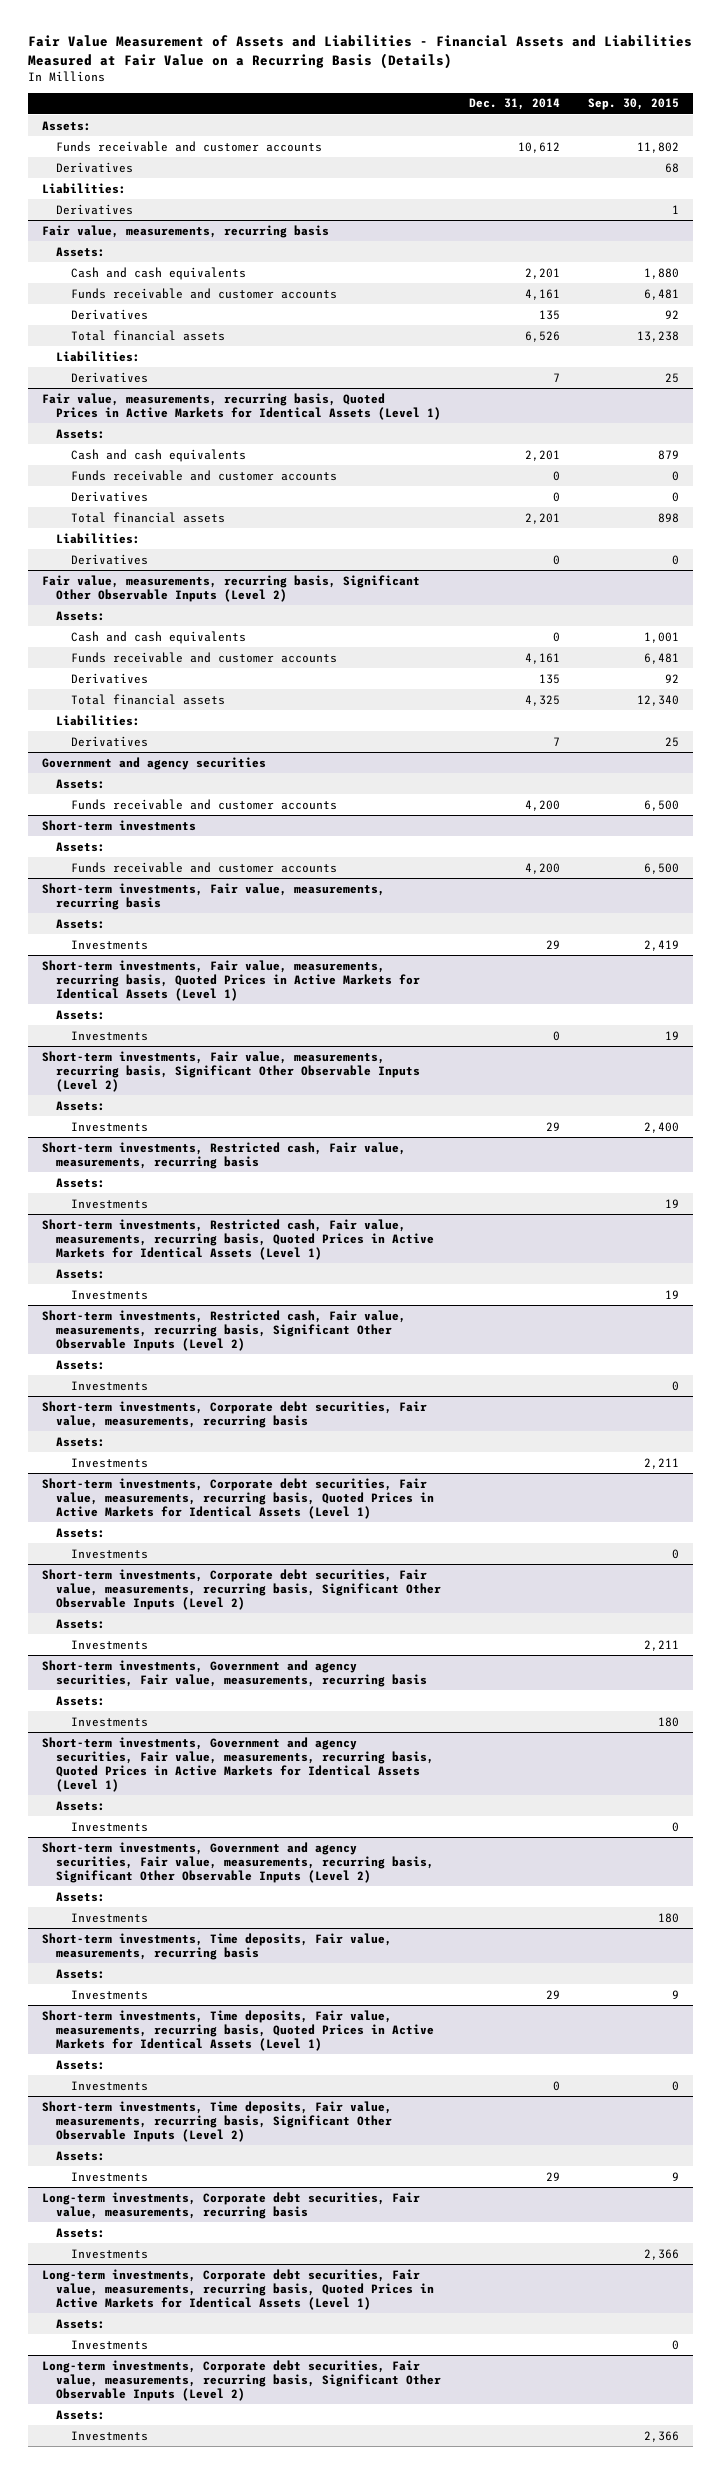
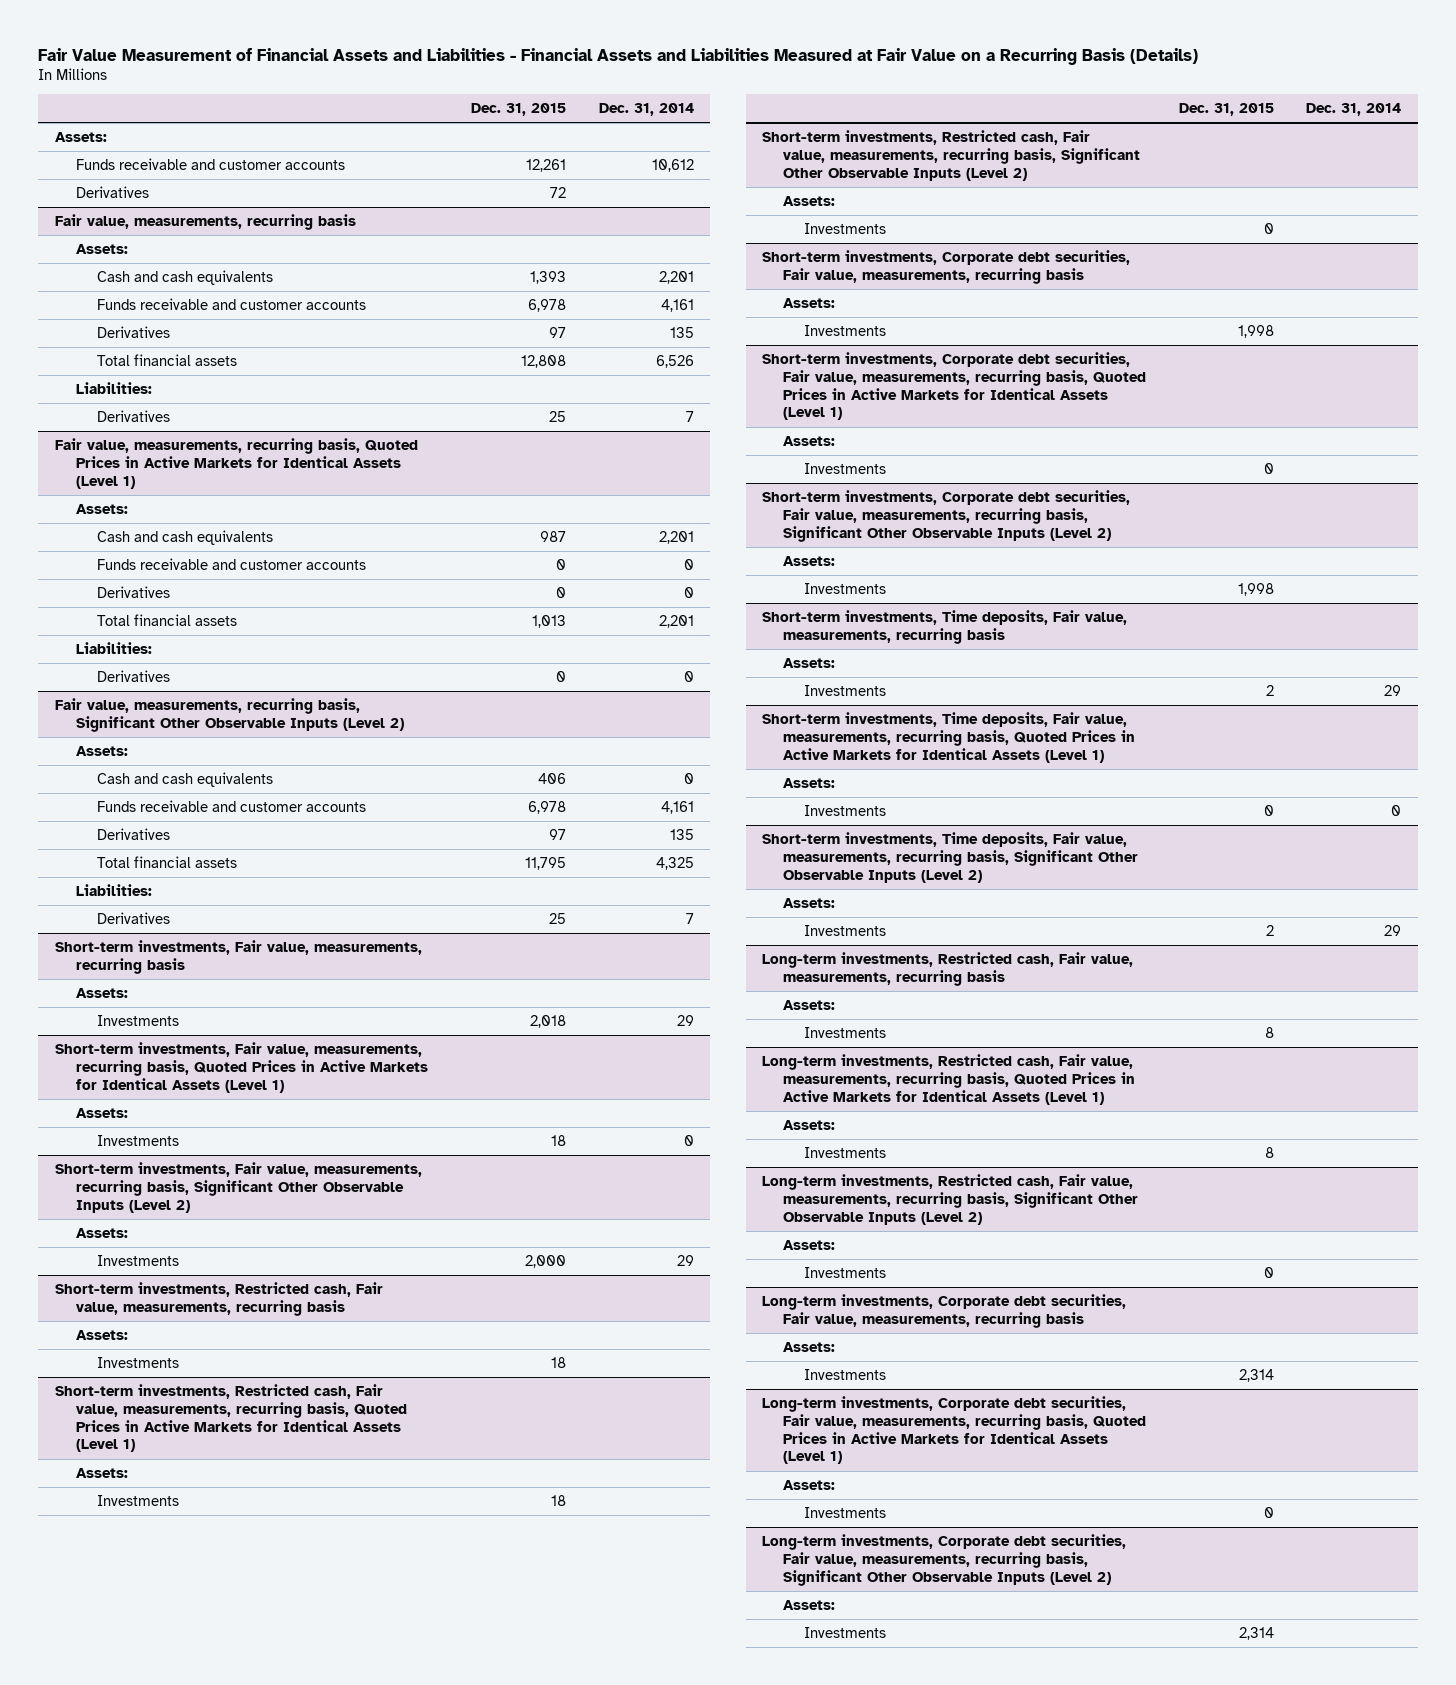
[27,35,692,69] Fair Value Measurement of Assets and Liabilities - Financial Assets and Liabilities Measured at Fair Value on a Recurring Basis (Details) -> [38,47,1199,65] Fair Value Measurement of Financial Assets and Liabilities - Financial Assets and Liabilities Measured at Fair Value on a Recurring Basis (Details)
[588,98,680,111] Sep. 30, 2015 -> none
none -> [471,103,567,117] Dec. 31, 2015
[41,182,126,194] Liabilities: -> none
[56,203,134,215] Derivatives -> none
[41,756,266,770] Government and agency securities -> none
[56,778,106,789] Assets: -> none
[70,798,337,810] Funds receivable and customer accounts -> none
[41,819,196,831] Short-term investments -> none
[56,841,106,852] Assets: -> none
[70,861,337,873] Funds receivable and customer accounts -> none
[41,1659,428,1687] Short-term investments, Government and agency securities, Fair value, measurements, recurring basis -> none
[56,1695,106,1706] Assets: -> none
[70,1716,148,1727] Investments -> none
[41,1736,435,1792] Short-term investments, Government and agency securities, Fair value, measurements, recurring basis, Quoted Prices in Active Markets for Identical Assets (Level 1) -> none
[56,1800,106,1811] Assets: -> none
[70,1821,148,1832] Investments -> none
[41,1841,435,1883] Short-term investments, Government and agency securities, Fair value, measurements, recurring basis, Significant Other Observable Inputs (Level 2) -> none
[56,1891,106,1902] Assets: -> none
[70,1912,148,1923] Investments -> none
none -> [762,951,1134,986] Long-term investments, Restricted cash, Fair value, measurements, recurring basis
none -> [783,999,836,1010] Assets:
none -> [804,1026,887,1038] Investments
none -> [762,1053,1136,1105] Long-term investments, Restricted cash, Fair value, measurements, recurring basis, Quoted Prices in Active Markets for Identical Assets (Level 1)
none -> [783,1119,836,1130] Assets:
none -> [804,1146,887,1158] Investments
none -> [762,1173,1139,1225] Long-term investments, Restricted cash, Fair value, measurements, recurring basis, Significant Other Observable Inputs (Level 2)
none -> [783,1239,836,1250] Assets:
none -> [804,1266,887,1278] Investments

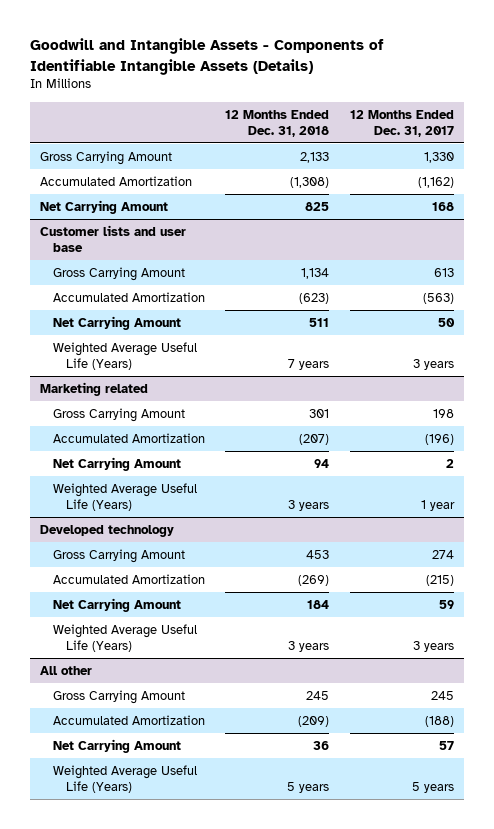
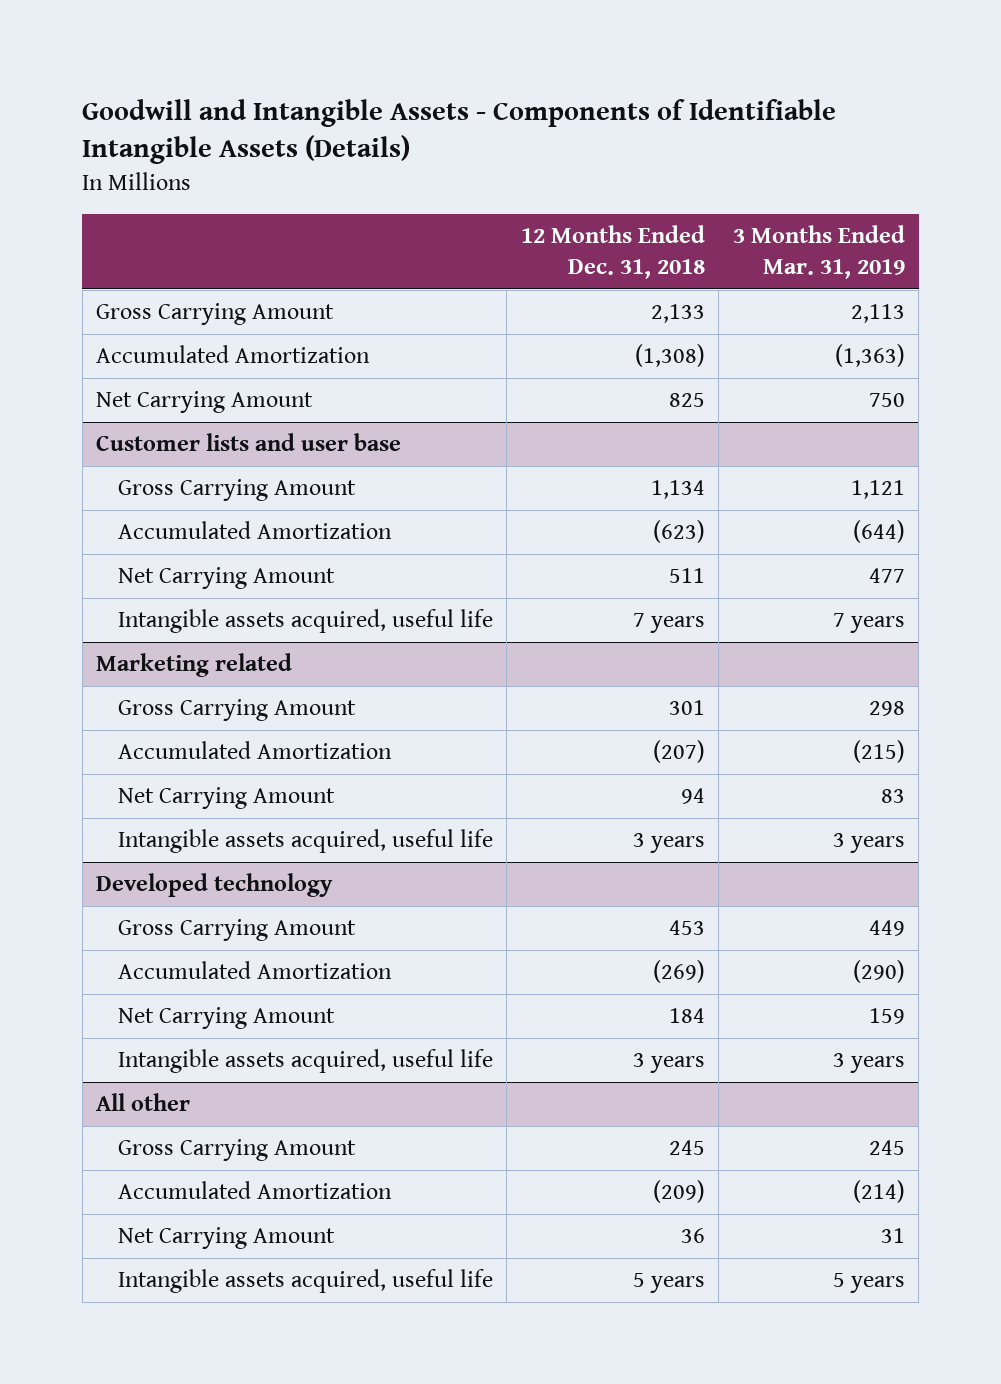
[349,109,454,137] 12 Months Ended Dec. 31, 2017 -> none
none -> [732,225,905,280] 3 Months Ended Mar. 31, 2019
[52,342,197,371] Weighted Average Useful Life (Years) -> [117,609,493,634] Intangible assets acquired, useful life
[52,483,197,512] Weighted Average Useful Life (Years) -> [117,829,493,854] Intangible assets acquired, useful life
[52,624,197,653] Weighted Average Useful Life (Years) -> [117,1049,493,1074] Intangible assets acquired, useful life
[52,765,197,794] Weighted Average Useful Life (Years) -> [117,1269,493,1294] Intangible assets acquired, useful life

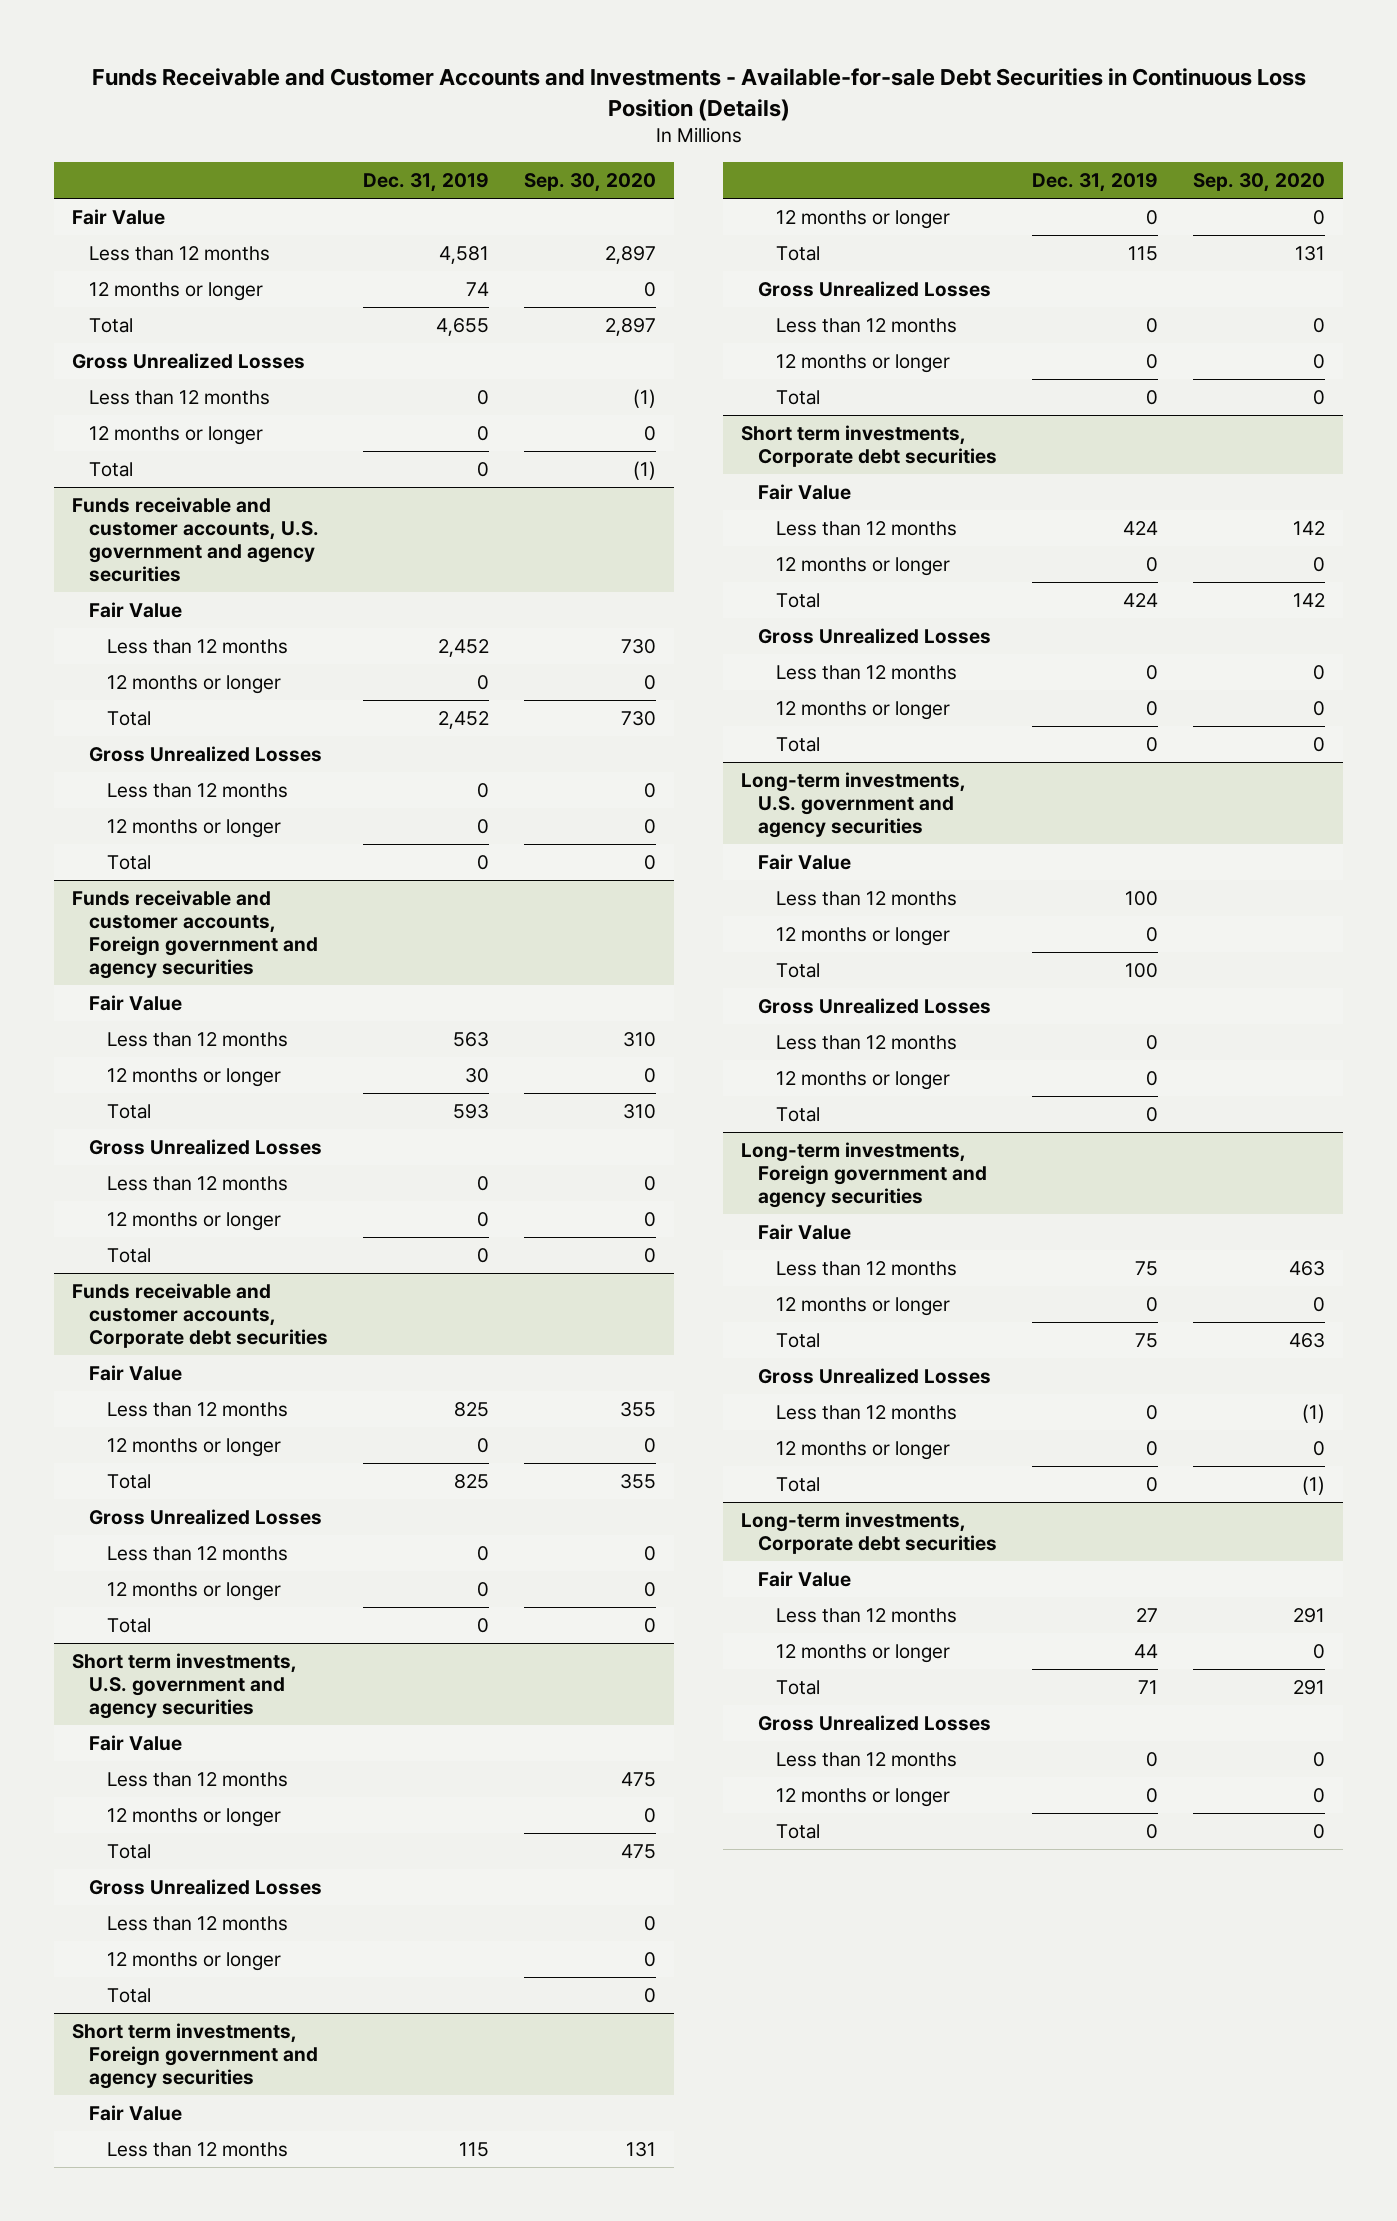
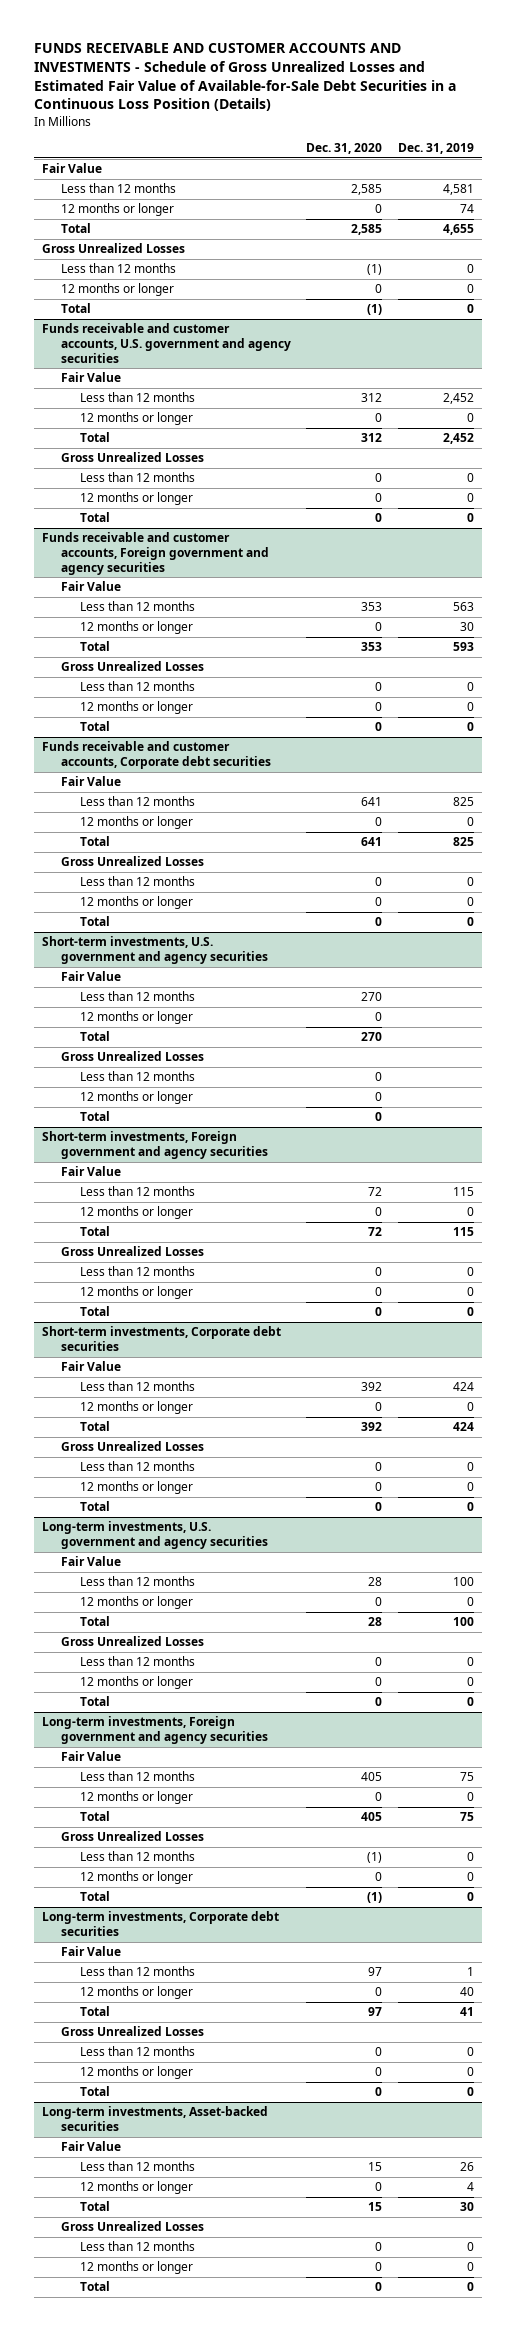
[91,68,1306,121] Funds Receivable and Customer Accounts and Investments - Available-for-sale Debt Securities in Continuous Loss Position (Details) -> [33,42,456,112] FUNDS RECEIVABLE AND CUSTOMER ACCOUNTS AND INVESTMENTS - Schedule of Gross Unrealized Losses and Estimated Fair Value of Available-for-Sale Debt Securities in a Continuous Loss Position (Details)
[524,173,657,193] Sep. 30, 2020 -> none
none -> [306,143,383,155] Dec. 31, 2020
[71,1653,297,1719] Short term investments, U.S. government and agency securities -> [41,936,268,965] Short-term investments, U.S. government and agency securities
[71,2023,319,2089] Short term investments, Foreign government and agency securities -> [41,1131,268,1160] Short-term investments, Foreign government and agency securities
[740,425,998,467] Short term investments, Corporate debt securities -> [41,1326,281,1352] Short-term investments, Corporate debt securities
[1136,1608,1159,1623] 27 -> [466,1967,474,1977] 1
[1134,1644,1159,1659] 44 -> [459,1987,474,1997] 40
[1138,1680,1159,1695] 71 -> [459,2007,474,2017] 41
none -> [41,2106,268,2132] Long-term investments, Asset-backed securities
none -> [60,2141,121,2152] Fair Value
none -> [79,2161,195,2172] Less than 12 months
none -> [79,2181,193,2195] 12 months or longer
none -> [79,2201,110,2212] Total
none -> [60,2221,204,2232] Gross Unrealized Losses
none -> [79,2241,195,2252] Less than 12 months
none -> [79,2261,193,2275] 12 months or longer
none -> [79,2281,110,2292] Total

